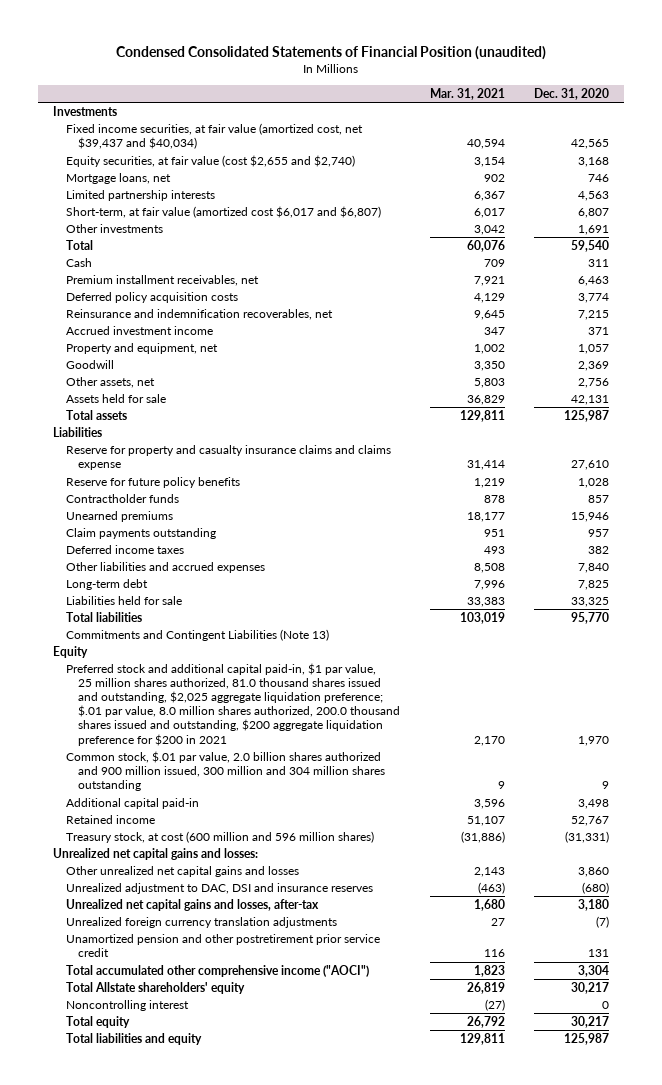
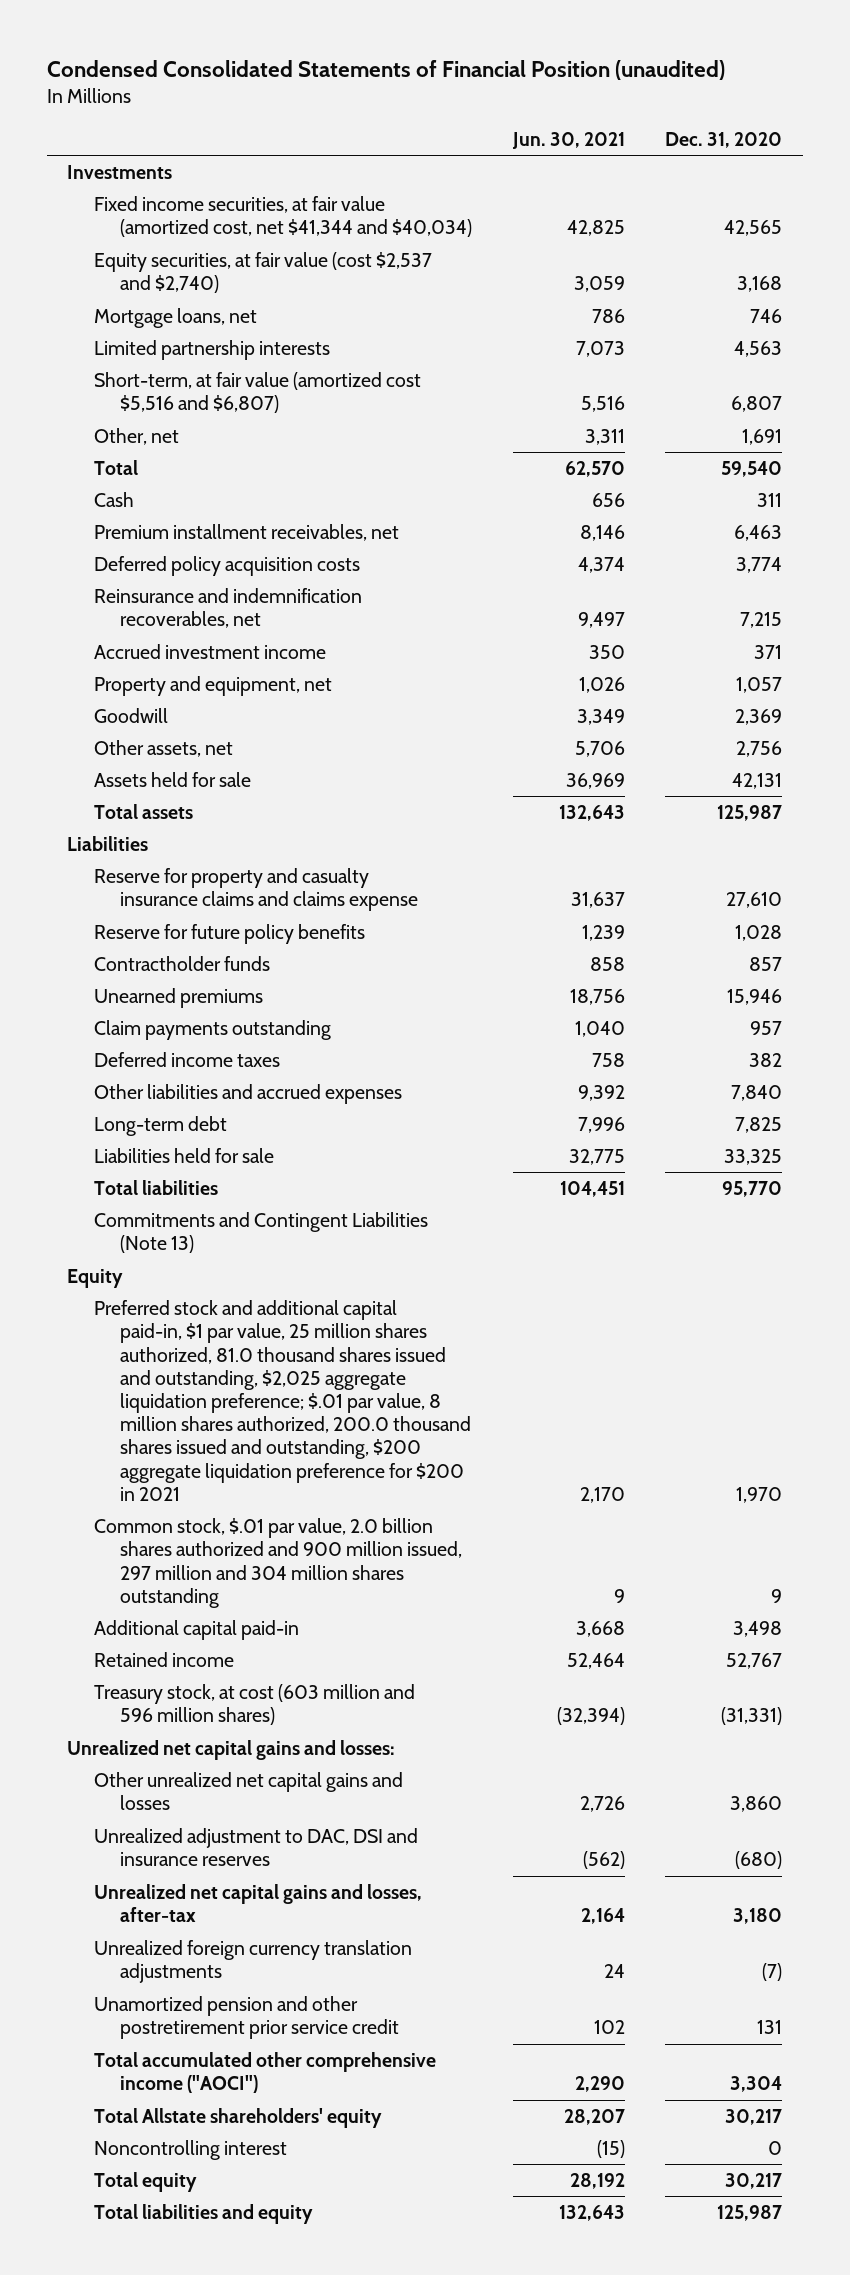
[429,88,505,101] Mar. 31, 2021 -> none
none -> [511,131,625,149] Jun. 30, 2021
[65,123,363,150] Fixed income securities, at fair value (amortized cost, net $39,437 and $40,034) -> [93,196,473,238] Fixed income securities, at fair value (amortized cost, net $41,344 and $40,034)
[65,155,355,168] Equity securities, at fair value (cost $2,655 and $2,740) -> [93,252,432,294] Equity securities, at fair value (cost $2,537 and $2,740)
[65,206,381,219] Short-term, at fair value (amortized cost $6,017 and $6,807) -> [93,372,421,414] Short-term, at fair value (amortized cost $5,516 and $6,807)
[65,224,163,234] Other investments -> [93,428,179,446] Other, net
[65,663,401,746] Preferred stock and additional capital paid-in, $1 par value, 25 million shares authorized, 81.0 thousand shares issued and outstanding, $2,025 aggregate liquidation preference; $.01 par value, 8.0 million shares authorized, 200.0 thousand shares issued and outstanding, $200 aggregate liquidation preference for $200 in 2021 -> [93,1300,472,1501] Preferred stock and additional capital paid-in, $1 par value, 25 million shares authorized, 81.0 thousand shares issued and outstanding, $2,025 aggregate liquidation preference; $.01 par value, 8 million shares authorized, 200.0 thousand shares issued and outstanding, $200 aggregate liquidation preference for $200 in 2021
[65,751,386,792] Common stock, $.01 par value, 2.0 billion shares authorized and 900 million issued, 300 million and 304 million shares outstanding -> [93,1518,463,1608] Common stock, $.01 par value, 2.0 billion shares authorized and 900 million issued, 297 million and 304 million shares outstanding
[65,831,374,844] Treasury stock, at cost (600 million and 596 million shares) -> [93,1684,415,1726] Treasury stock, at cost (603 million and 596 million shares)

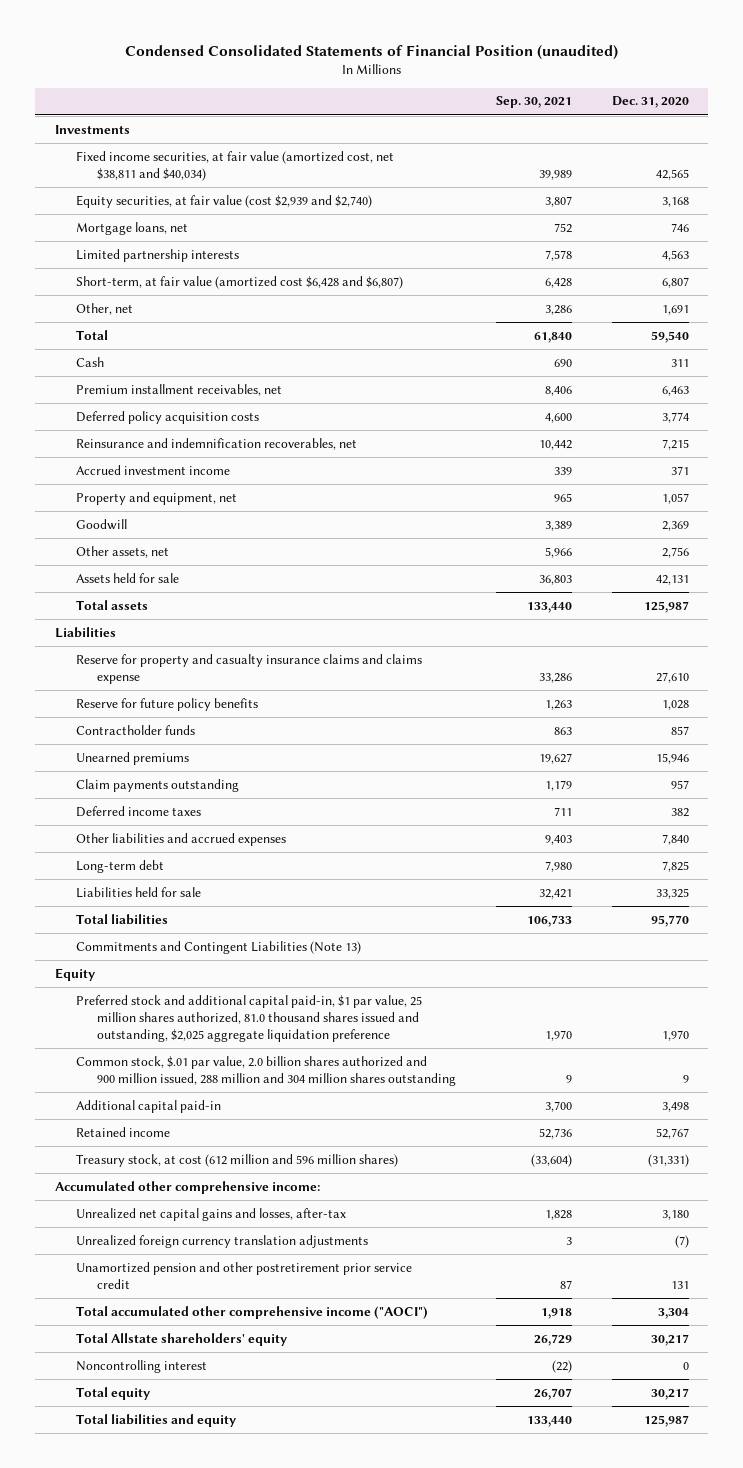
[511,131,625,149] Jun. 30, 2021 -> none
none -> [495,96,572,109] Sep. 30, 2021
[93,196,473,238] Fixed income securities, at fair value (amortized cost, net $41,344 and $40,034) -> [76,150,395,181] Fixed income securities, at fair value (amortized cost, net $38,811 and $40,034)
[93,252,432,294] Equity securities, at fair value (cost $2,537 and $2,740) -> [76,194,373,208] Equity securities, at fair value (cost $2,939 and $2,740)
[93,372,421,414] Short-term, at fair value (amortized cost $5,516 and $6,807) -> [76,275,404,289] Short-term, at fair value (amortized cost $6,428 and $6,807)
[93,1300,472,1501] Preferred stock and additional capital paid-in, $1 par value, 25 million shares authorized, 81.0 thousand shares issued and outstanding, $2,025 aggregate liquidation preference; $.01 par value, 8 million shares authorized, 200.0 thousand shares issued and outstanding, $200 aggregate liquidation preference for $200 in 2021 -> [76,994,423,1042] Preferred stock and additional capital paid-in, $1 par value, 25 million shares authorized, 81.0 thousand shares issued and outstanding, $2,025 aggregate liquidation preference
[93,1518,463,1608] Common stock, $.01 par value, 2.0 billion shares authorized and 900 million issued, 297 million and 304 million shares outstanding -> [76,1055,457,1086] Common stock, $.01 par value, 2.0 billion shares authorized and 900 million issued, 288 million and 304 million shares outstanding
[67,1740,396,1761] Unrealized net capital gains and losses: -> none
[93,1772,403,1811] Other unrealized net capital gains and losses -> none
[93,1828,418,1867] Unrealized adjustment to DAC, DSI and insurance reserves -> none
[93,1684,415,1726] Treasury stock, at cost (603 million and 596 million shares) -> [76,1153,399,1167] Treasury stock, at cost (612 million and 596 million shares)
none -> [54,1180,320,1194] Accumulated other comprehensive income:

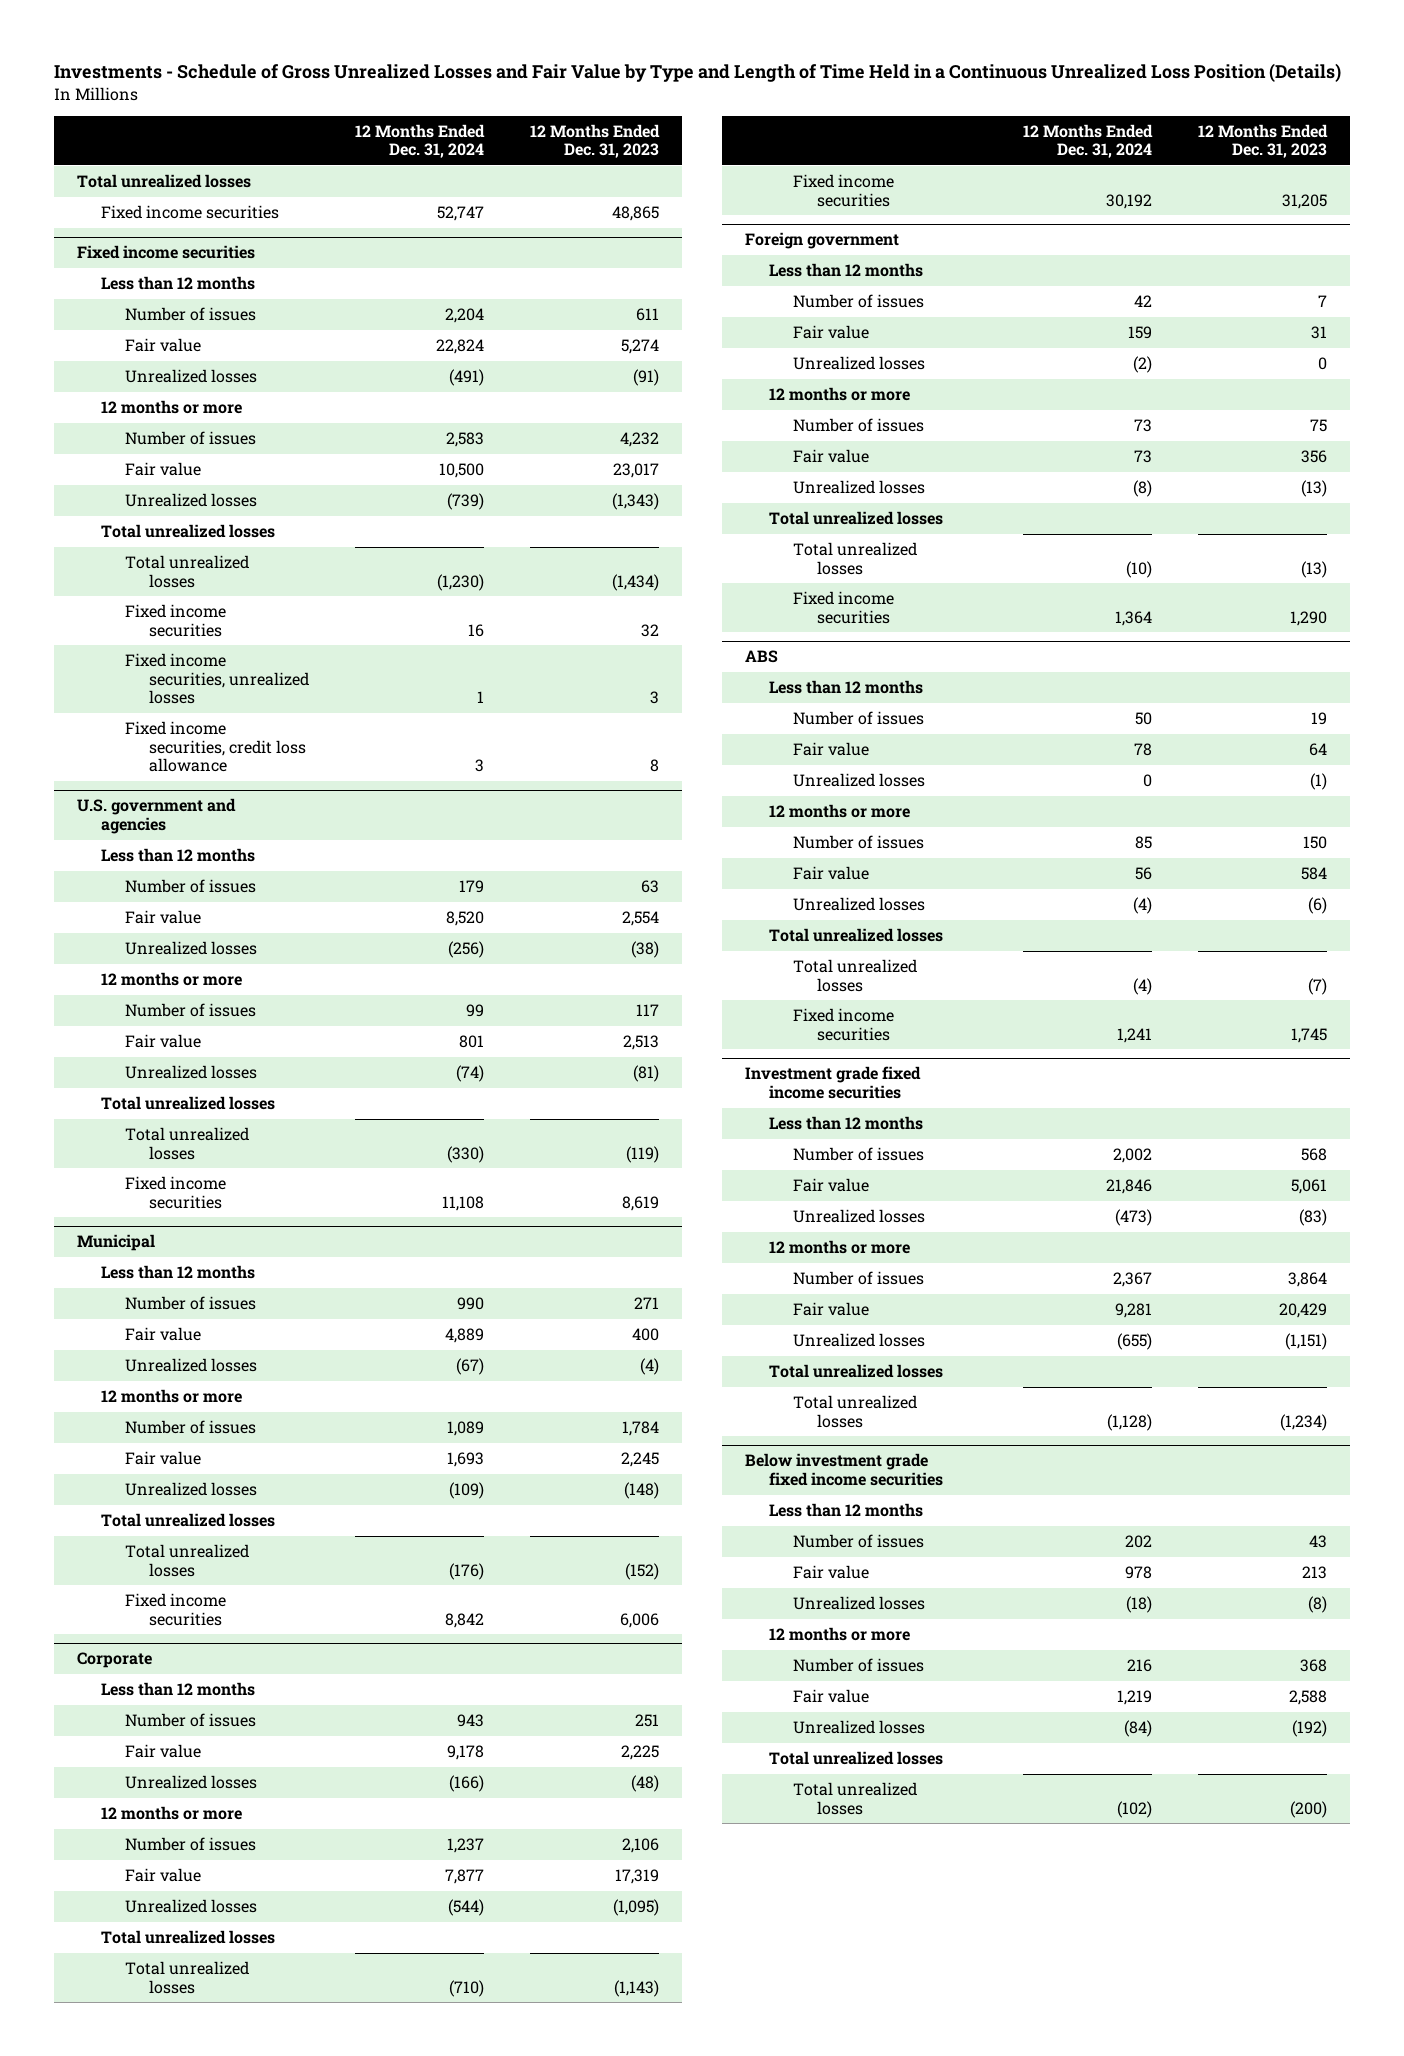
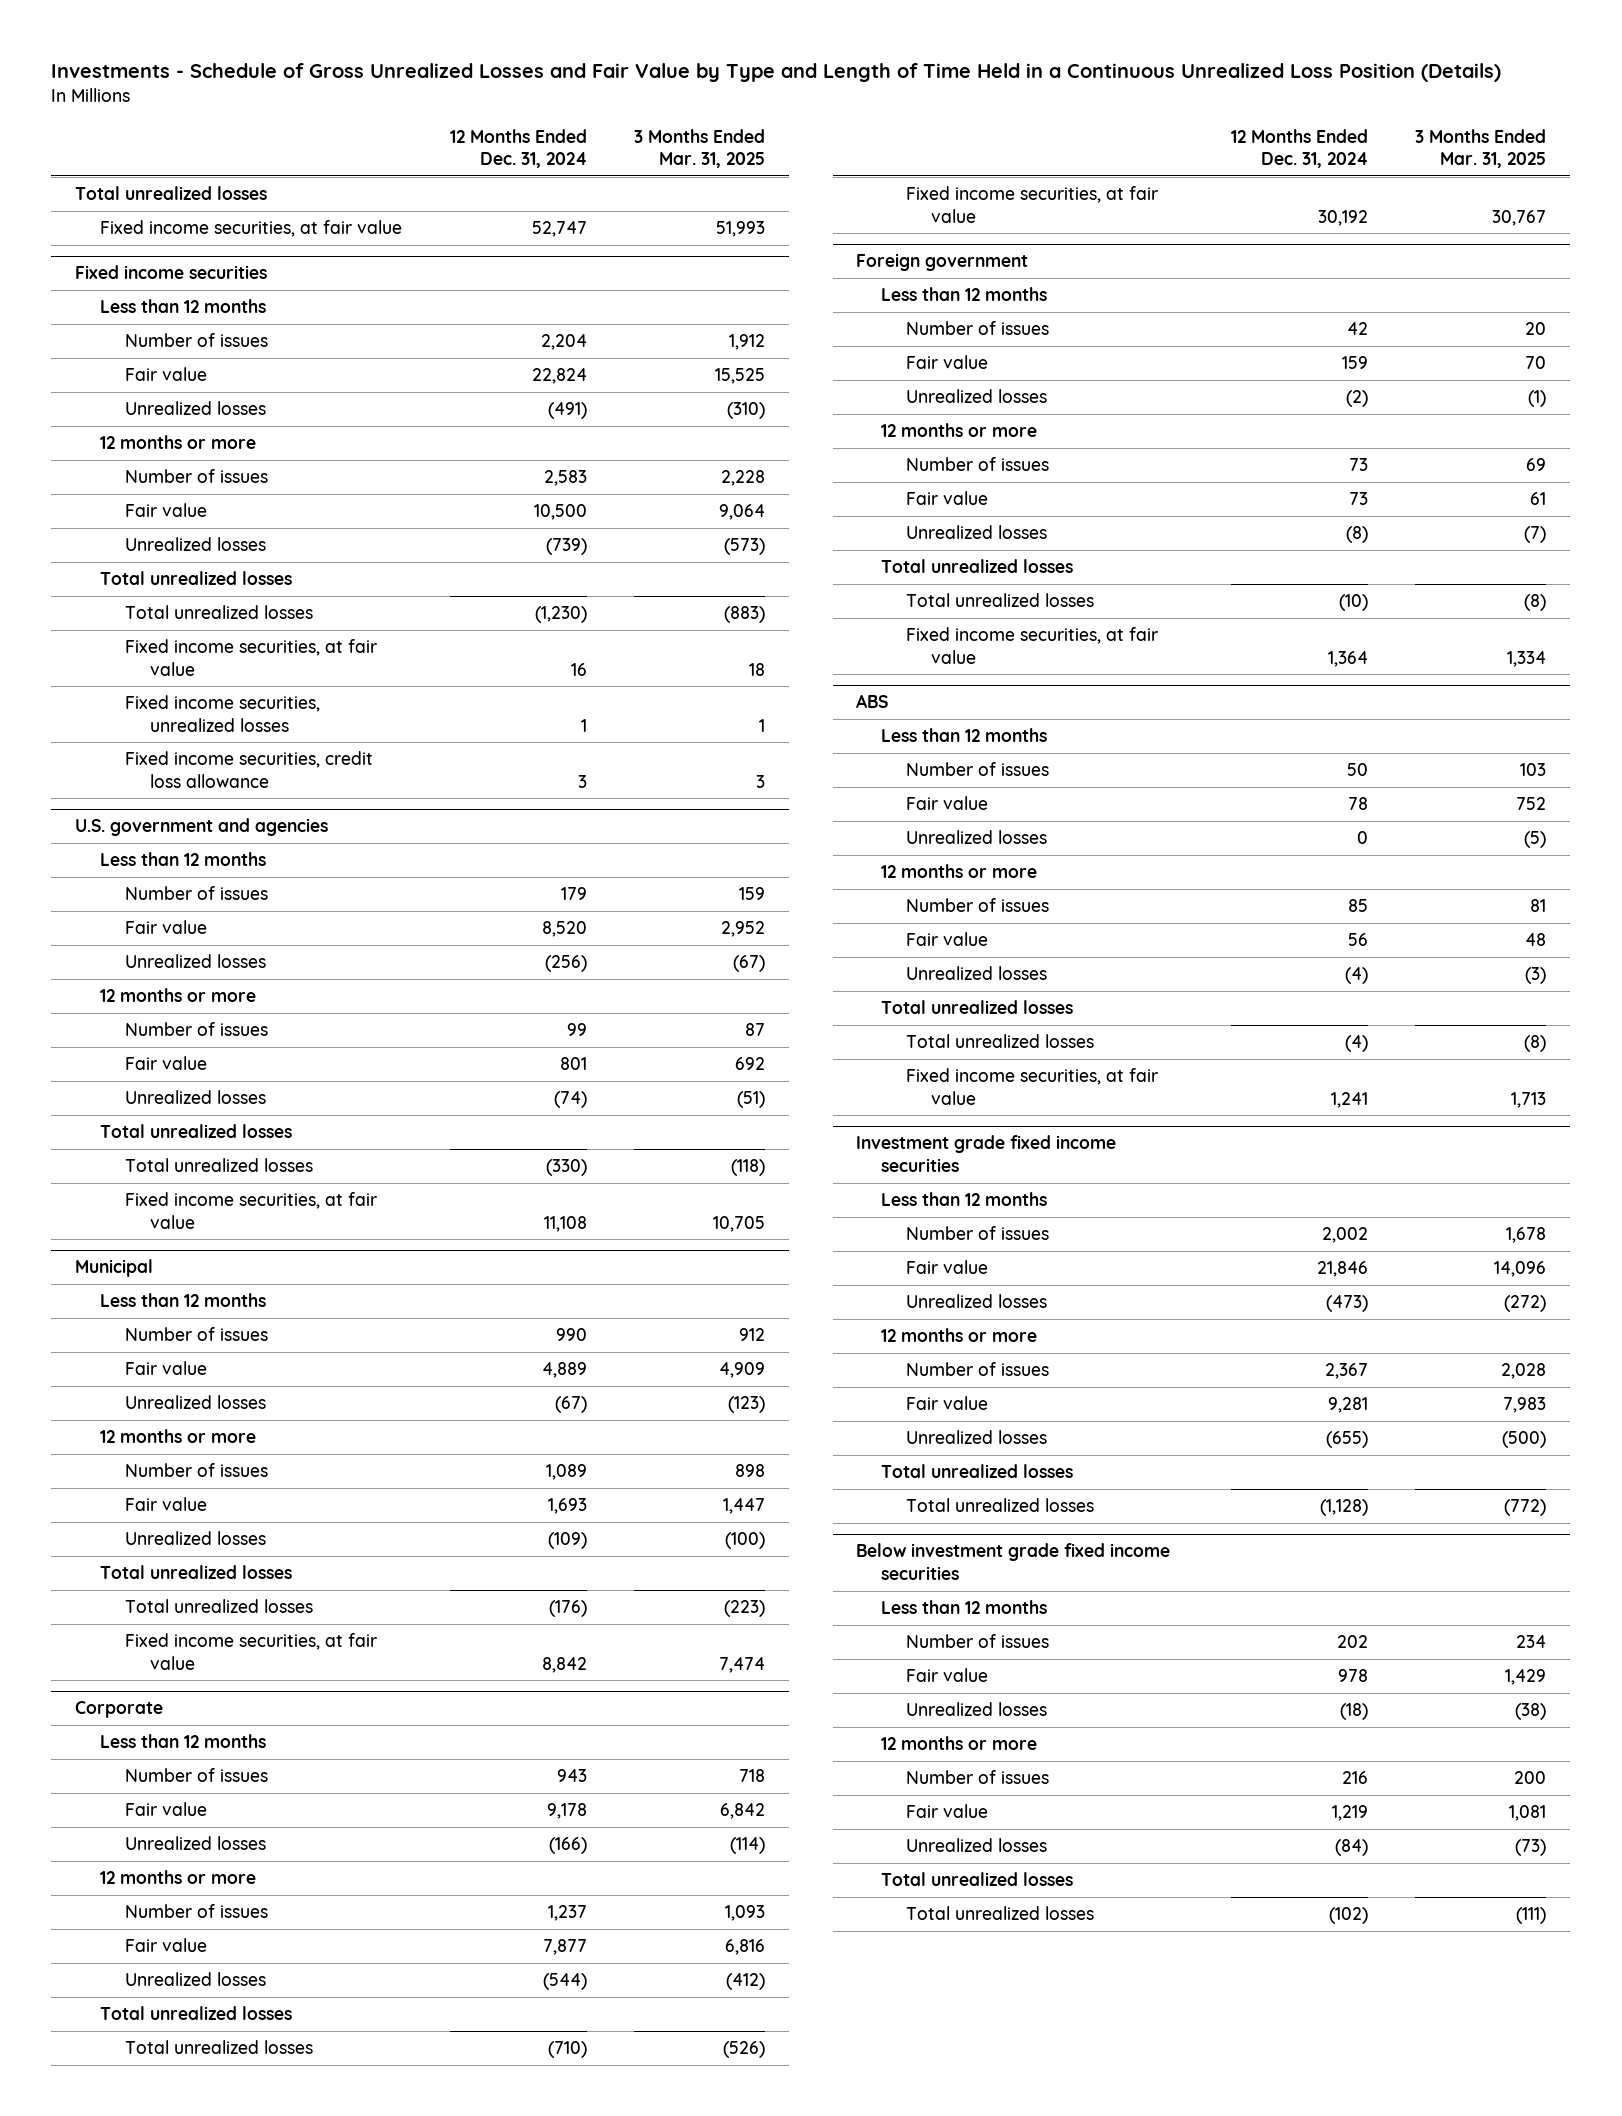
[530,123,661,159] 12 Months Ended Dec. 31, 2023 -> none
none -> [634,128,766,169] 3 Months Ended Mar. 31, 2025
[100,205,279,220] Fixed income securities -> [100,220,403,238] Fixed income securities, at fair value
[124,604,226,637] Fixed income securities -> [124,639,377,676] Fixed income securities, at fair value
[124,1176,226,1209] Fixed income securities -> [124,1192,377,1229] Fixed income securities, at fair value
[124,1593,226,1626] Fixed income securities -> [124,1633,377,1670] Fixed income securities, at fair value
[792,174,894,207] Fixed income securities -> [906,186,1159,223] Fixed income securities, at fair value
[792,591,894,624] Fixed income securities -> [906,627,1159,664] Fixed income securities, at fair value
[792,1008,894,1041] Fixed income securities -> [906,1068,1159,1105] Fixed income securities, at fair value

